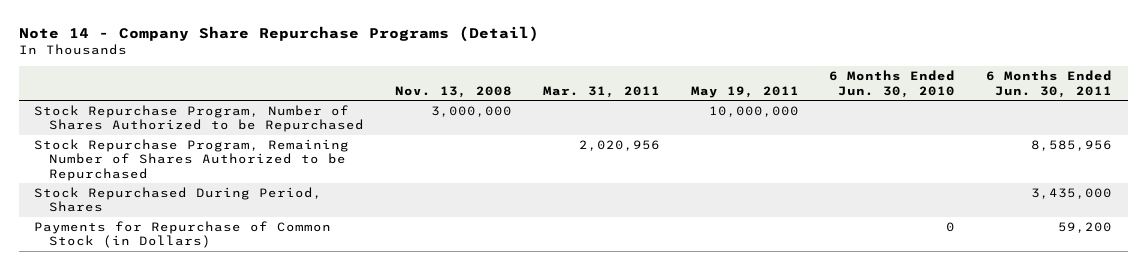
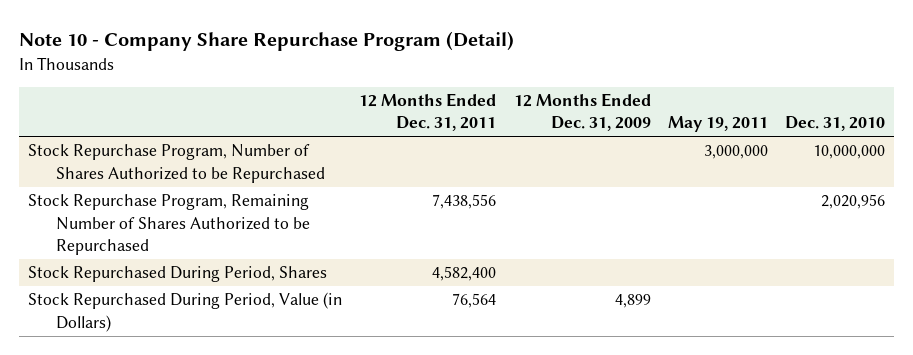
[18,25,539,42] Note 14 - Company Share Repurchase Programs (Detail) -> [19,31,515,52] Note 10 - Company Share Repurchase Program (Detail)
[394,85,512,98] Nov. 13, 2008 -> none
[542,85,660,98] Mar. 31, 2011 -> none
[829,70,956,98] 6 Months Ended Jun. 30, 2010 -> none
[986,70,1113,98] 6 Months Ended Jun. 30, 2011 -> none
none -> [359,93,497,132] 12 Months Ended Dec. 31, 2011
none -> [513,93,651,132] 12 Months Ended Dec. 31, 2009
none -> [785,116,886,132] Dec. 31, 2010
[708,105,799,117] 10,000,000 -> [704,145,769,160] 3,000,000
[34,220,332,249] Payments for Repurchase of Common Stock (in Dollars) -> none
none -> [28,292,343,332] Stock Repurchased During Period, Value (in Dollars)

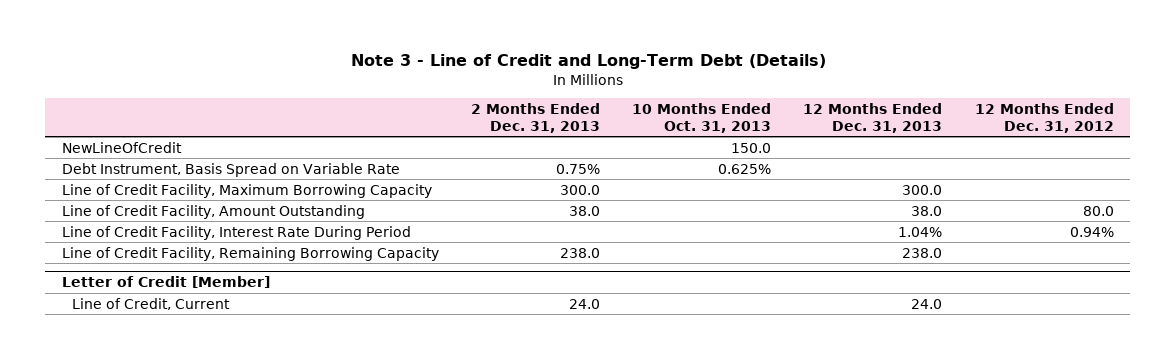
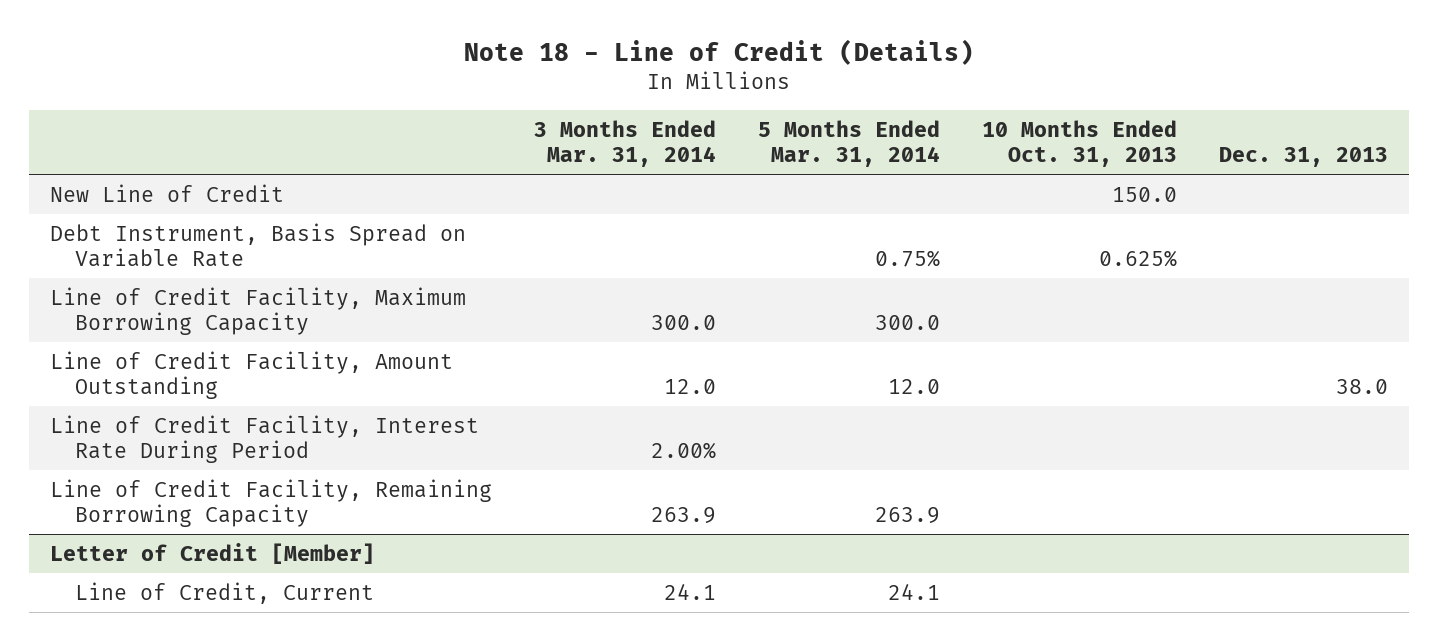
[350,54,826,70] Note 3 - Line of Credit and Long-Term Debt (Details) -> [464,39,975,66] Note 18 - Line of Credit (Details)
[470,102,600,133] 2 Months Ended Dec. 31, 2013 -> none
[803,102,943,133] 12 Months Ended Dec. 31, 2013 -> none
[974,102,1114,133] 12 Months Ended Dec. 31, 2012 -> none
none -> [533,120,716,168] 3 Months Ended Mar. 31, 2014
none -> [758,120,941,168] 5 Months Ended Mar. 31, 2014
none -> [1219,147,1389,168] Dec. 31, 2013
[61,141,182,153] NewLineOfCredit -> none
none -> [49,183,284,202] New Line of Credit

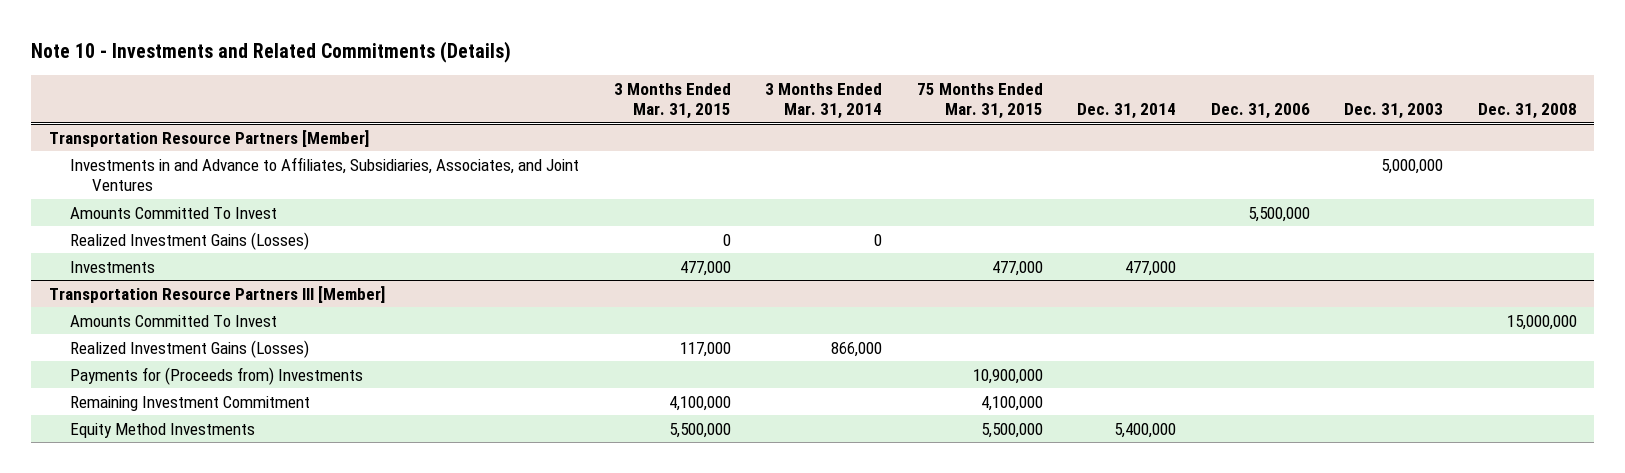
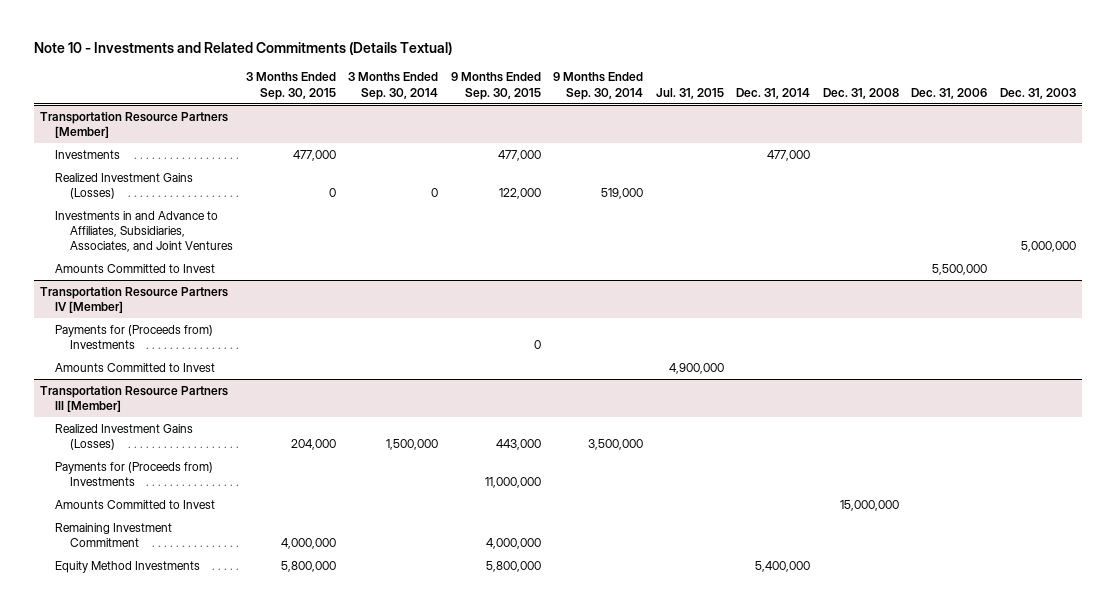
[31,40,512,63] Note 10 - Investments and Related Commitments (Details) -> [34,42,453,56] Note 10 - Investments and Related Commitments (Details Textual)
[613,82,731,120] 3 Months Ended Mar. 31, 2015 -> none
[765,82,883,120] 3 Months Ended Mar. 31, 2014 -> none
[916,82,1043,120] 75 Months Ended Mar. 31, 2015 -> none
none -> [245,72,336,100] 3 Months Ended Sep. 30, 2015
none -> [348,72,439,100] 3 Months Ended Sep. 30, 2014
none -> [450,72,541,100] 9 Months Ended Sep. 30, 2015
none -> [553,72,644,100] 9 Months Ended Sep. 30, 2014
none -> [655,87,724,99] Jul. 31, 2015
[70,206,278,219] Amounts Committed To Invest -> none
[70,231,310,250] Realized Investment Gains (Losses) -> [55,172,194,200] Realized Investment Gains (Losses)
[70,156,580,192] Investments in and Advance to Affiliates, Subsidiaries, Associates, and Joint Ventures -> [55,210,233,253] Investments in and Advance to Affiliates, Subsidiaries, Associates, and Joint Ventures
none -> [55,263,216,273] Amounts Committed to Invest
none -> [40,286,229,314] Transportation Resource Partners IV [Member]
none -> [55,324,214,350] Payments for (Proceeds from) Investments
none -> [55,362,216,372] Amounts Committed to Invest
[70,314,278,327] Amounts Committed To Invest -> none
none -> [55,499,216,509] Amounts Committed to Invest

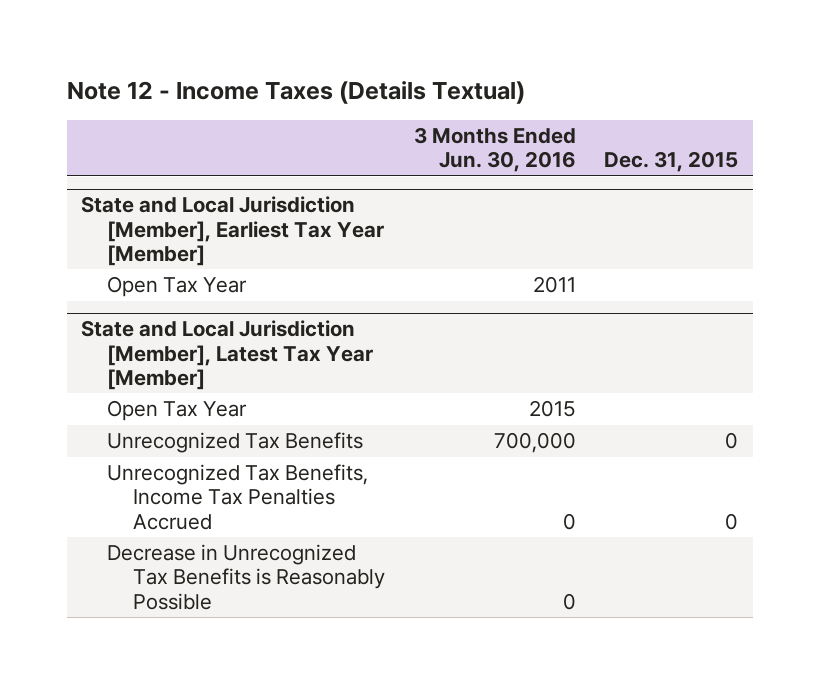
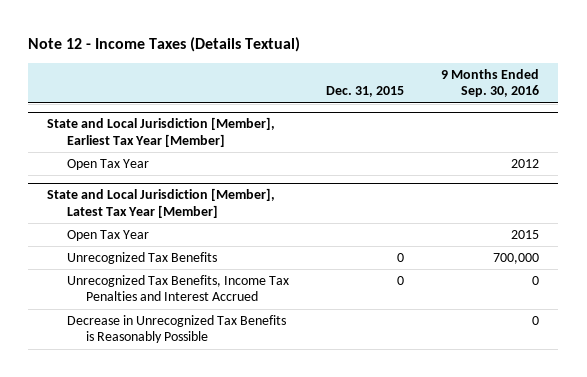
[413,127,576,173] 3 Months Ended Jun. 30, 2016 -> none
none -> [441,69,540,98] 9 Months Ended Sep. 30, 2016
[107,464,369,530] Unrecognized Tax Benefits, Income Tax Penalties Accrued -> [66,275,289,302] Unrecognized Tax Benefits, Income Tax Penalties and Interest Accrued

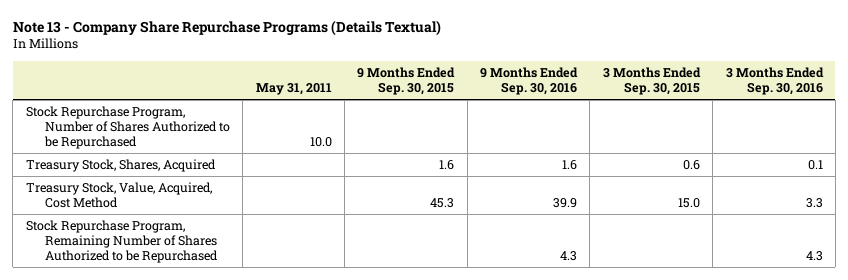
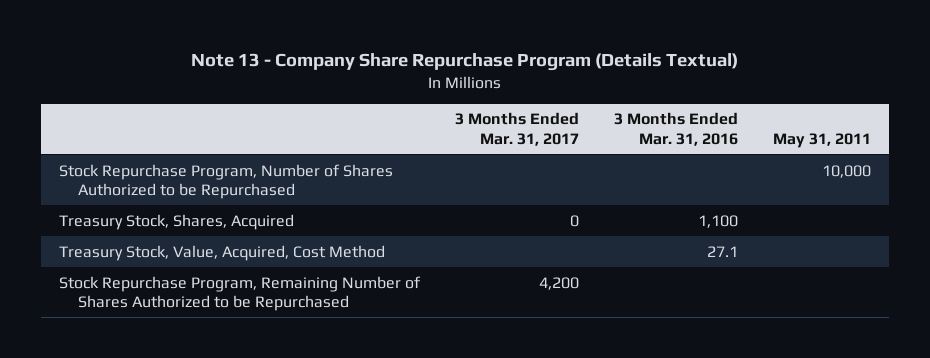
[12,19,441,36] Note 13 - Company Share Repurchase Programs (Details Textual) -> [190,53,738,72] Note 13 - Company Share Repurchase Program (Details Textual)
[357,66,456,95] 9 Months Ended Sep. 30, 2015 -> none
[480,66,579,95] 9 Months Ended Sep. 30, 2016 -> none
[602,66,701,95] 3 Months Ended Sep. 30, 2015 -> none
[725,66,824,95] 3 Months Ended Sep. 30, 2016 -> none
none -> [454,112,579,146] 3 Months Ended Mar. 31, 2017
none -> [614,112,739,146] 3 Months Ended Mar. 31, 2016
[309,137,332,148] 10.0 -> [822,164,872,178] 10,000

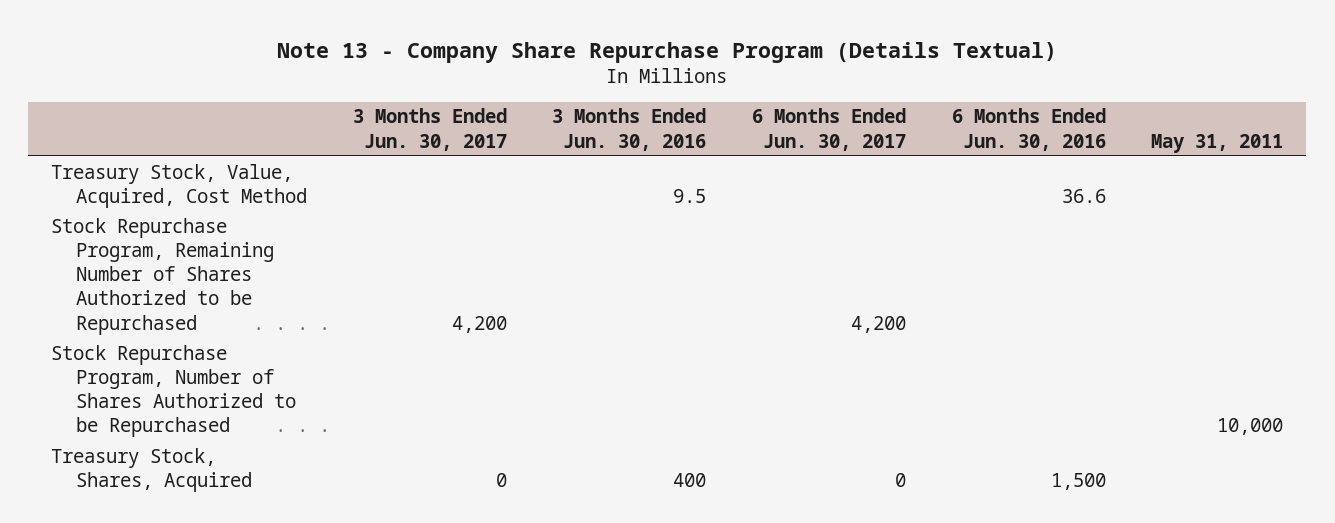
[454,112,579,146] 3 Months Ended Mar. 31, 2017 -> none
[614,112,739,146] 3 Months Ended Mar. 31, 2016 -> none
none -> [352,108,507,151] 3 Months Ended Jun. 30, 2017
none -> [552,108,707,151] 3 Months Ended Jun. 30, 2016
none -> [752,108,907,151] 6 Months Ended Jun. 30, 2017
none -> [951,108,1106,151] 6 Months Ended Jun. 30, 2016
[58,163,393,199] Stock Repurchase Program, Number of Shares Authorized to be Repurchased -> [51,344,297,438] Stock Repurchase Program, Number of Shares Authorized to be Repurchased
[58,213,294,230] Treasury Stock, Shares, Acquired -> [51,447,253,492] Treasury Stock, Shares, Acquired

